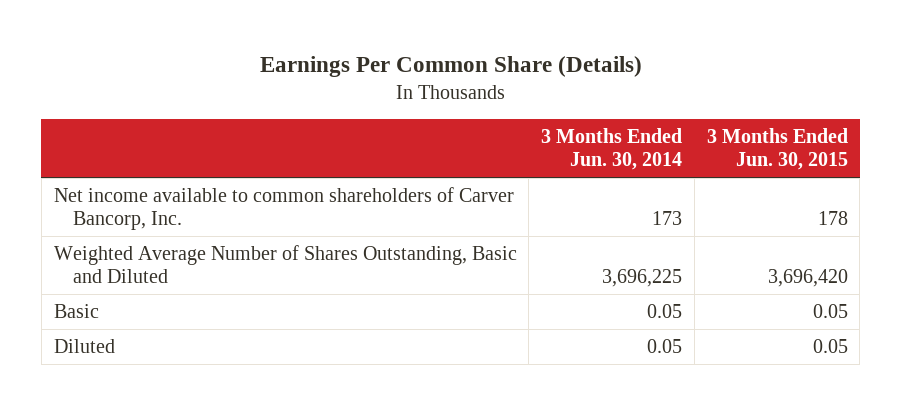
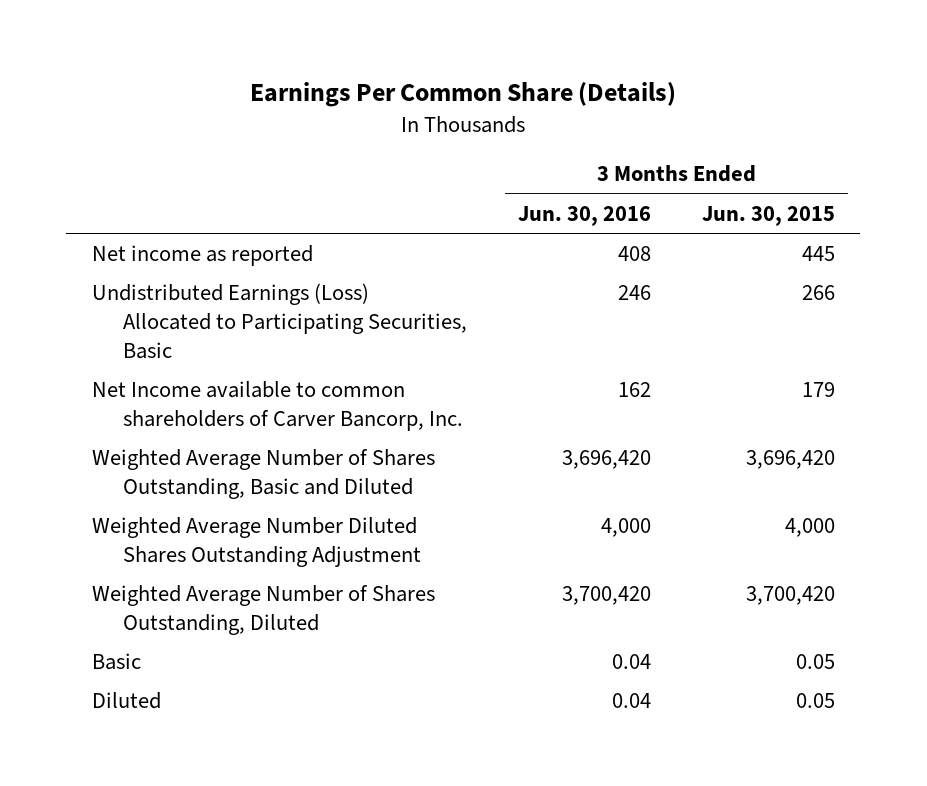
[541,127,683,170] 3 Months Ended Jun. 30, 2014 -> none
none -> [518,205,652,226] Jun. 30, 2016
none -> [91,245,313,267] Net income as reported
none -> [91,283,468,359] Undistributed Earnings (Loss) Allocated to Participating Securities, Basic
[53,187,514,230] Net income available to common shareholders of Carver Bancorp, Inc. -> [91,381,464,431] Net Income available to common shareholders of Carver Bancorp, Inc.
[817,210,848,225] 178 -> [801,382,835,398] 179
none -> [91,517,422,567] Weighted Average Number Diluted Shares Outstanding Adjustment
none -> [91,585,435,635] Weighted Average Number of Shares Outstanding, Diluted

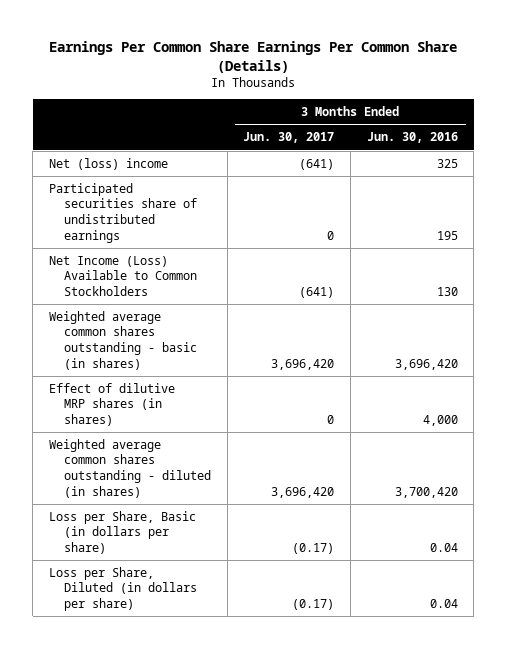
[250,82,677,108] Earnings Per Common Share (Details) -> [49,40,458,73] Earnings Per Common Share Earnings Per Common Share (Details)
[701,205,835,226] Jun. 30, 2015 -> none
none -> [243,132,335,144] Jun. 30, 2017
[91,245,313,267] Net income as reported -> none
[91,381,464,431] Net Income available to common shareholders of Carver Bancorp, Inc. -> none
none -> [48,157,168,170] Net (loss) income
[91,283,468,359] Undistributed Earnings (Loss) Allocated to Participating Securities, Basic -> [48,182,197,243] Participated securities share of undistributed earnings
[618,285,652,301] 246 -> [436,230,458,240] 195
none -> [48,255,197,297] Net Income (Loss) Available to Common Stockholders
[91,449,435,499] Weighted Average Number of Shares Outstanding, Basic and Diluted -> [48,310,197,370] Weighted average common shares outstanding - basic (in shares)
[91,517,422,567] Weighted Average Number Diluted Shares Outstanding Adjustment -> [48,382,175,427] Effect of dilutive MRP shares (in shares)
[91,585,435,635] Weighted Average Number of Shares Outstanding, Diluted -> [48,438,211,498] Weighted average common shares outstanding - diluted (in shares)
[91,653,141,671] Basic -> [48,510,196,555] Loss per Share, Basic (in dollars per share)
[91,692,161,710] Diluted -> [48,566,197,612] Loss per Share, Diluted (in dollars per share)

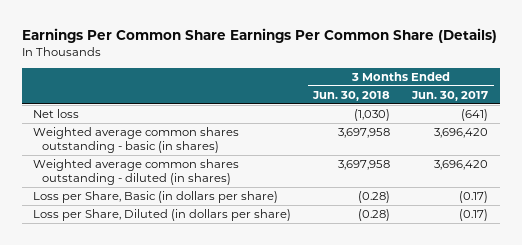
[366,132,458,144] Jun. 30, 2016 -> none
none -> [312,90,391,101] Jun. 30, 2018
[48,182,197,243] Participated securities share of undistributed earnings -> none
[48,255,197,297] Net Income (Loss) Available to Common Stockholders -> none
[48,157,168,170] Net (loss) income -> [33,109,80,119] Net loss
[48,382,175,427] Effect of dilutive MRP shares (in shares) -> none

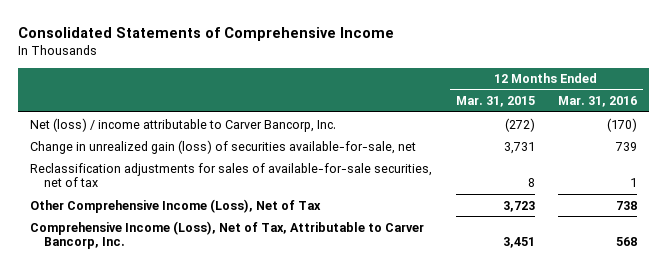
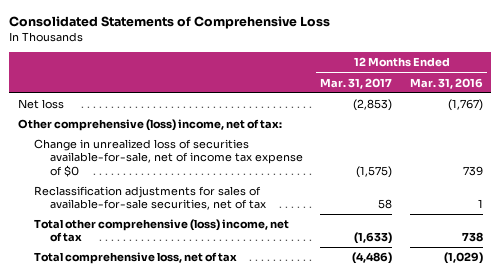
[18,26,395,41] Consolidated Statements of Comprehensive Income -> [9,16,331,30] Consolidated Statements of Comprehensive Loss
[455,96,535,108] Mar. 31, 2015 -> none
none -> [320,77,393,89] Mar. 31, 2017
[30,117,337,132] Net (loss) / income attributable to Carver Bancorp, Inc. -> none
none -> [18,99,65,110] Net loss
none -> [18,119,283,132] Other comprehensive (loss) income, net of tax:
[30,139,417,154] Change in unrealized gain (loss) of securities available-for-sale, net -> [34,139,304,177] Change in unrealized loss of securities available-for-sale, net of income tax expense of $0
[30,198,322,213] Other Comprehensive Income (Loss), Net of Tax -> [34,219,290,243] Total other comprehensive (loss) income, net of tax
[30,220,425,250] Comprehensive Income (Loss), Net of Tax, Attributable to Carver Bancorp, Inc. -> [34,252,238,265] Total comprehensive loss, net of tax
[615,237,637,247] 568 -> [443,252,483,265] (1,029)

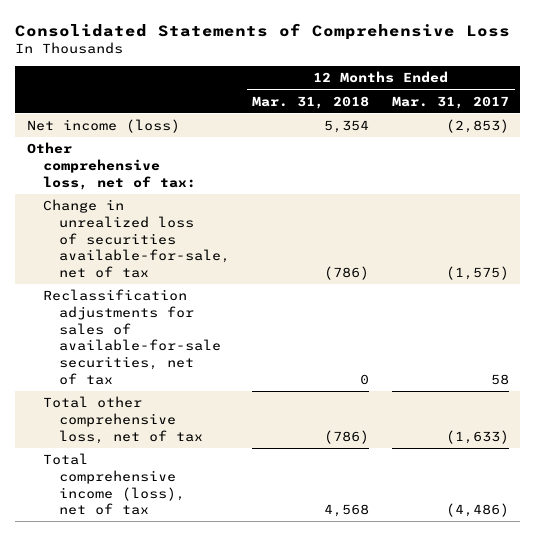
[409,77,483,89] Mar. 31, 2016 -> none
none -> [252,95,370,109] Mar. 31, 2018
[18,99,65,110] Net loss -> [26,119,180,134] Net income (loss)
[18,119,283,132] Other comprehensive (loss) income, net of tax: -> [26,142,196,190] Other comprehensive loss, net of tax:
[34,139,304,177] Change in unrealized loss of securities available-for-sale, net of income tax expense of $0 -> [42,199,230,279] Change in unrealized loss of securities available-for-sale, net of tax
[34,219,290,243] Total other comprehensive (loss) income, net of tax -> [42,396,203,444] Total other comprehensive loss, net of tax
[34,252,238,265] Total comprehensive loss, net of tax -> [42,453,185,516] Total comprehensive income (loss), net of tax

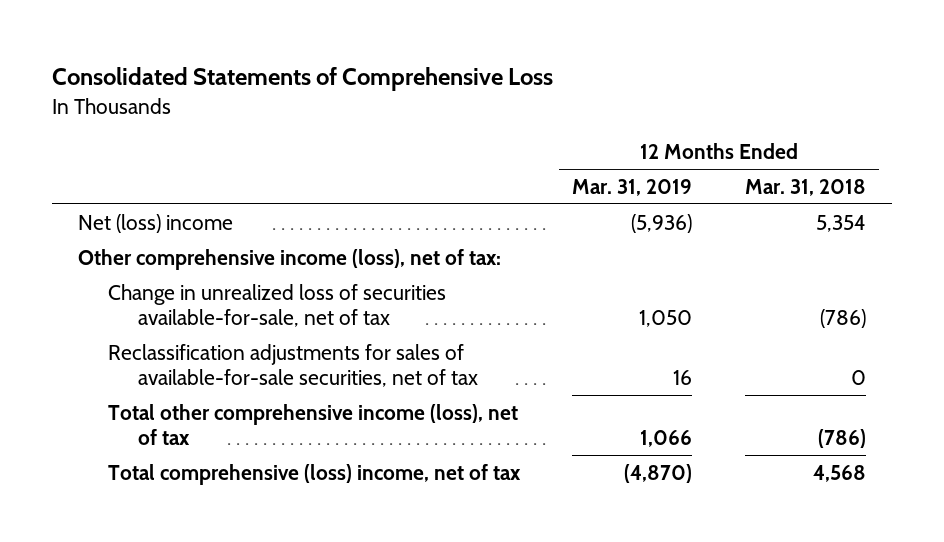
[392,95,510,109] Mar. 31, 2017 -> none
none -> [572,178,693,196] Mar. 31, 2019
[26,119,180,134] Net income (loss) -> [78,213,234,233] Net (loss) income
[26,142,196,190] Other comprehensive loss, net of tax: -> [78,248,502,270] Other comprehensive income (loss), net of tax:
[42,396,203,444] Total other comprehensive loss, net of tax -> [108,403,519,446] Total other comprehensive income (loss), net of tax
[42,453,185,516] Total comprehensive income (loss), net of tax -> [108,463,522,485] Total comprehensive (loss) income, net of tax

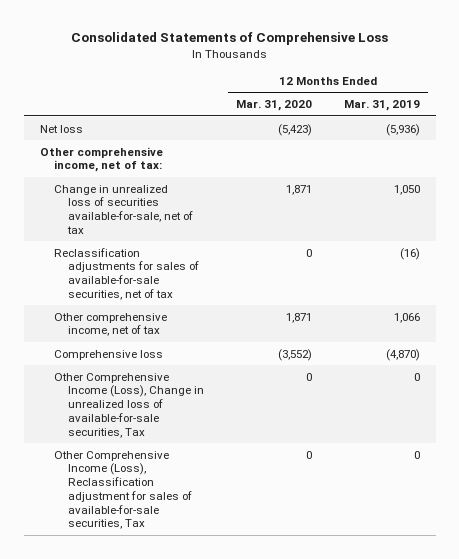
[744,178,866,196] Mar. 31, 2018 -> none
none -> [235,100,312,112] Mar. 31, 2020
[78,213,234,233] Net (loss) income -> [39,124,83,133] Net loss
[78,248,502,270] Other comprehensive income (loss), net of tax: -> [39,146,163,173] Other comprehensive income, net of tax:
[673,370,693,386] 16 -> [399,247,420,260] (16)
[108,403,519,446] Total other comprehensive income (loss), net of tax -> [53,312,167,337] Other comprehensive income, net of tax
[108,463,522,485] Total comprehensive (loss) income, net of tax -> [53,349,163,360] Comprehensive loss
none -> [53,372,204,438] Other Comprehensive Income (Loss), Change in unrealized loss of available-for-sale securities, Tax
none -> [53,450,192,530] Other Comprehensive Income (Loss), Reclassification adjustment for sales of available-for-sale securities, Tax

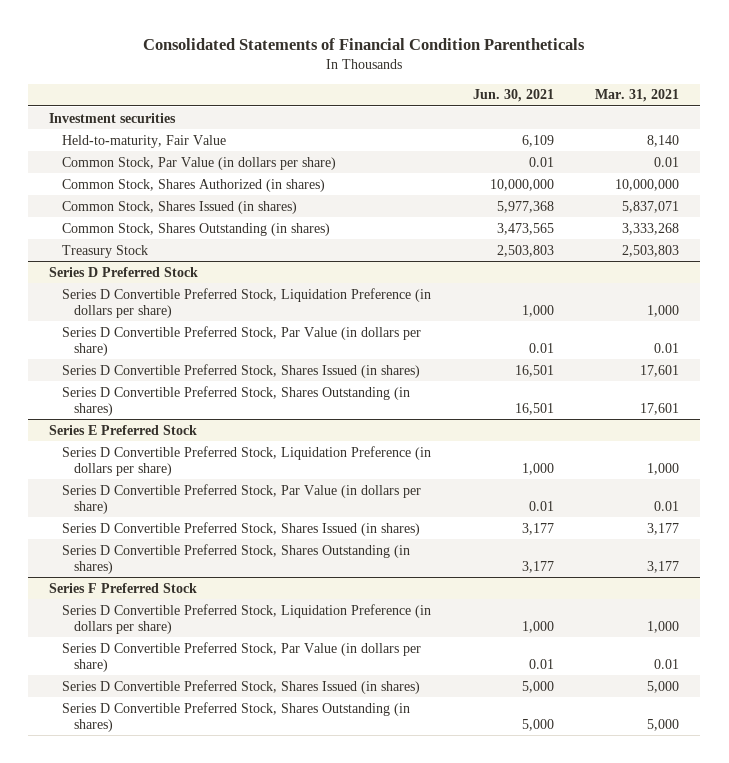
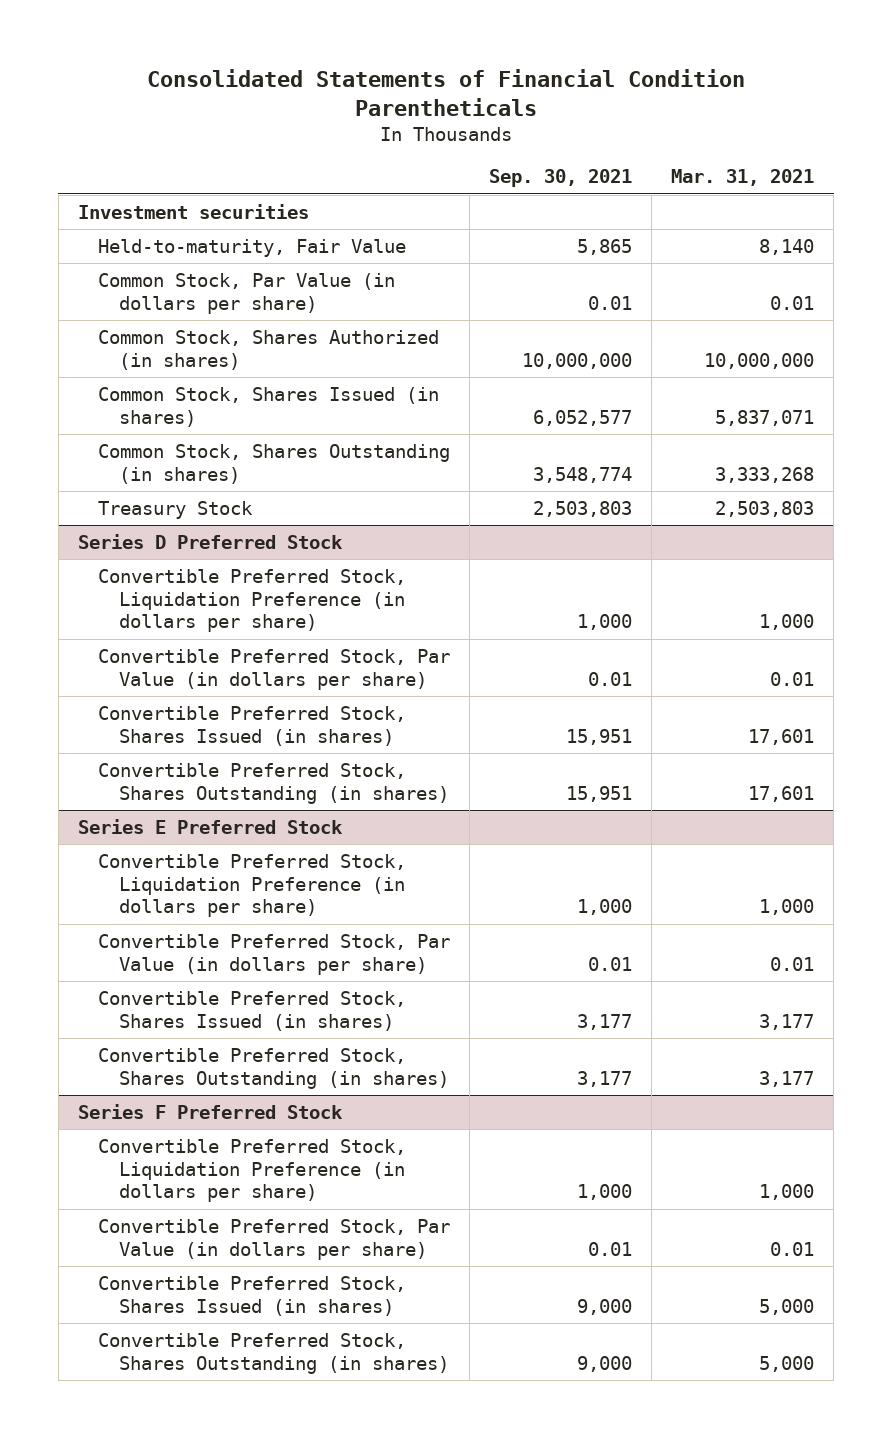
[472,89,554,103] Jun. 30, 2021 -> none
none -> [489,169,633,188] Sep. 30, 2021
[61,287,431,319] Series D Convertible Preferred Stock, Liquidation Preference (in dollars per share) -> [98,568,407,633] Convertible Preferred Stock, Liquidation Preference (in dollars per share)
[61,325,421,357] Series D Convertible Preferred Stock, Par Value (in dollars per share) -> [98,648,451,690] Convertible Preferred Stock, Par Value (in dollars per share)
[61,363,420,378] Series D Convertible Preferred Stock, Shares Issued (in shares) -> [98,705,407,746] Convertible Preferred Stock, Shares Issued (in shares)
[61,385,410,417] Series D Convertible Preferred Stock, Shares Outstanding (in shares) -> [98,762,449,804] Convertible Preferred Stock, Shares Outstanding (in shares)
[61,445,431,477] Series D Convertible Preferred Stock, Liquidation Preference (in dollars per share) -> [98,853,407,918] Convertible Preferred Stock, Liquidation Preference (in dollars per share)
[61,483,421,515] Series D Convertible Preferred Stock, Par Value (in dollars per share) -> [98,933,451,975] Convertible Preferred Stock, Par Value (in dollars per share)
[61,521,420,536] Series D Convertible Preferred Stock, Shares Issued (in shares) -> [98,990,407,1031] Convertible Preferred Stock, Shares Issued (in shares)
[61,543,410,575] Series D Convertible Preferred Stock, Shares Outstanding (in shares) -> [98,1047,449,1089] Convertible Preferred Stock, Shares Outstanding (in shares)
[61,603,431,635] Series D Convertible Preferred Stock, Liquidation Preference (in dollars per share) -> [98,1138,407,1203] Convertible Preferred Stock, Liquidation Preference (in dollars per share)
[61,641,421,673] Series D Convertible Preferred Stock, Par Value (in dollars per share) -> [98,1218,451,1260] Convertible Preferred Stock, Par Value (in dollars per share)
[61,679,420,694] Series D Convertible Preferred Stock, Shares Issued (in shares) -> [98,1275,407,1316] Convertible Preferred Stock, Shares Issued (in shares)
[61,701,410,733] Series D Convertible Preferred Stock, Shares Outstanding (in shares) -> [98,1332,449,1374] Convertible Preferred Stock, Shares Outstanding (in shares)

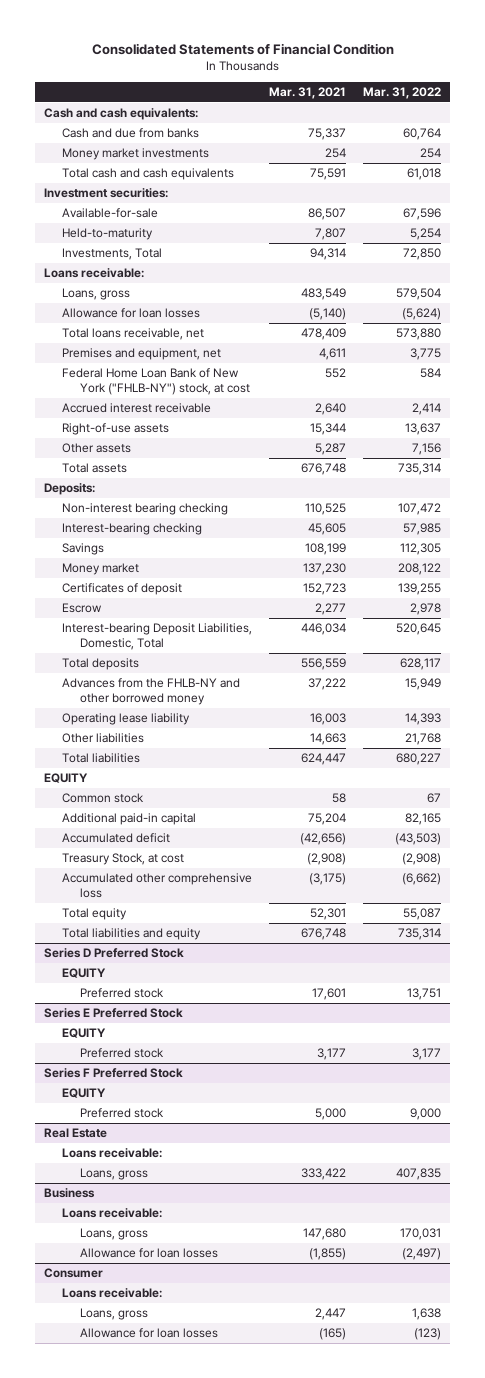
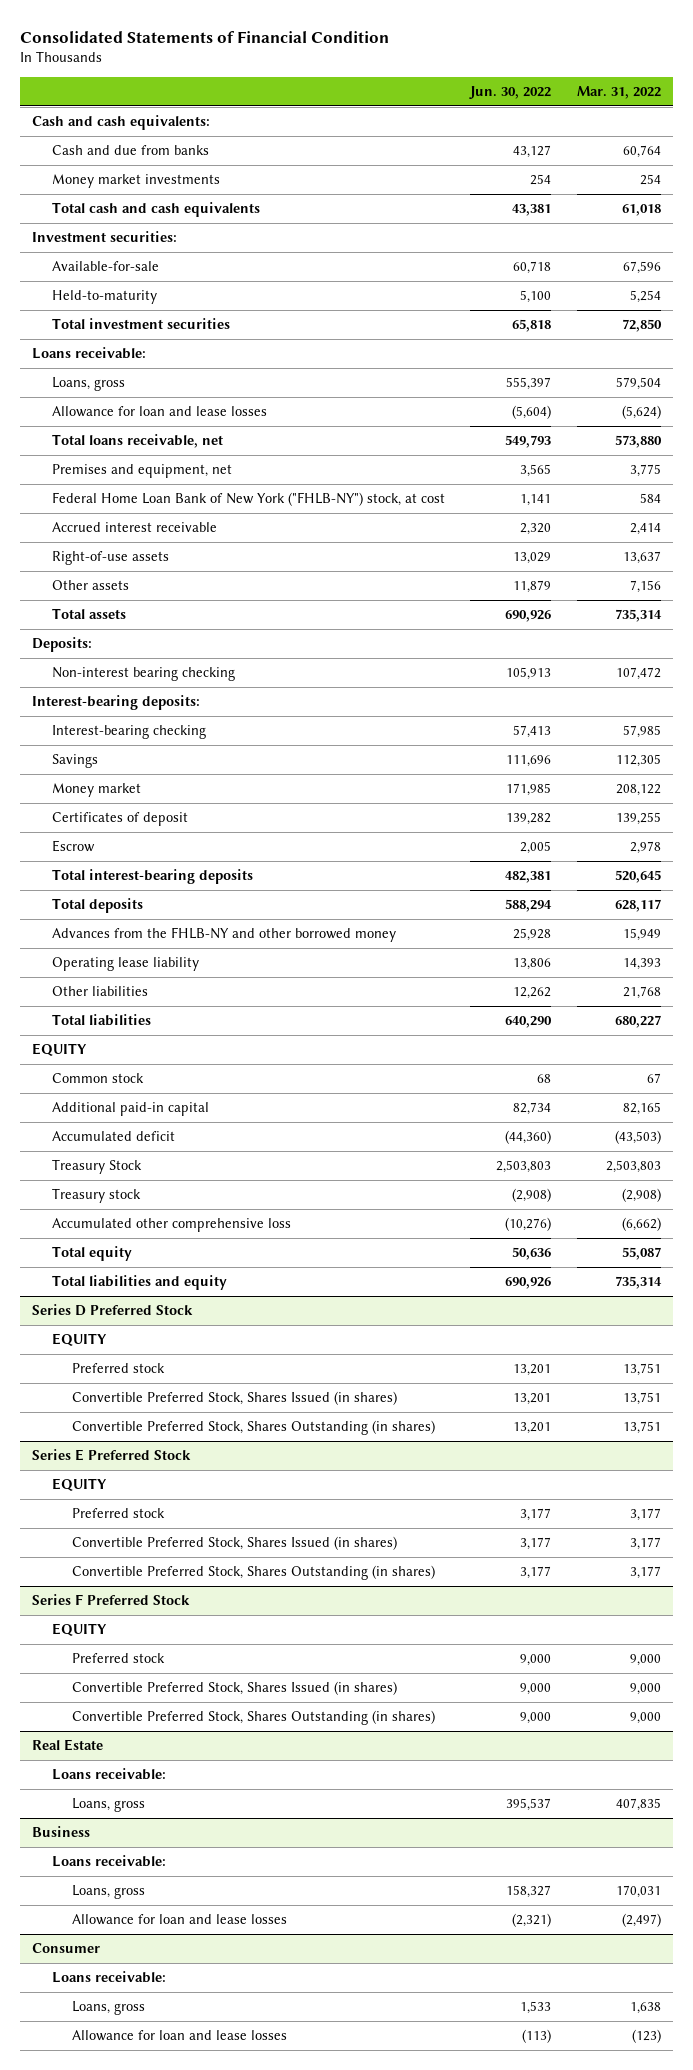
[269,86,347,99] Mar. 31, 2021 -> none
none -> [469,86,552,100] Jun. 30, 2022
[62,248,163,261] Investments, Total -> [51,318,230,330] Total investment securities
[62,308,201,319] Allowance for loan losses -> [51,406,267,418] Allowance for loan and lease losses
none -> [32,695,201,711] Interest-bearing deposits:
[62,623,253,650] Interest-bearing Deposit Liabilities, Domestic, Total -> [51,869,253,885] Total interest-bearing deposits
none -> [51,1159,142,1175] Treasury Stock
[62,853,185,866] Treasury Stock, at cost -> [51,1188,141,1204] Treasury stock
none -> [71,1391,397,1406] Convertible Preferred Stock, Shares Issued (in shares)
none -> [71,1420,435,1436] Convertible Preferred Stock, Shares Outstanding (in shares)
none -> [71,1536,397,1551] Convertible Preferred Stock, Shares Issued (in shares)
none -> [71,1565,435,1581] Convertible Preferred Stock, Shares Outstanding (in shares)
none -> [71,1681,397,1696] Convertible Preferred Stock, Shares Issued (in shares)
none -> [71,1710,435,1726] Convertible Preferred Stock, Shares Outstanding (in shares)
[80,1248,219,1259] Allowance for loan losses -> [71,1914,287,1926] Allowance for loan and lease losses
[80,1328,219,1339] Allowance for loan losses -> [71,2030,287,2042] Allowance for loan and lease losses

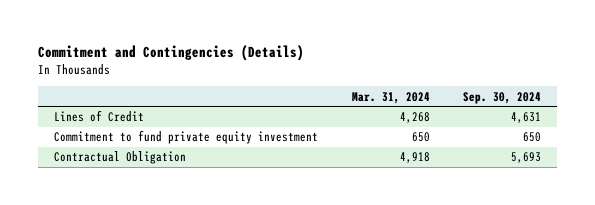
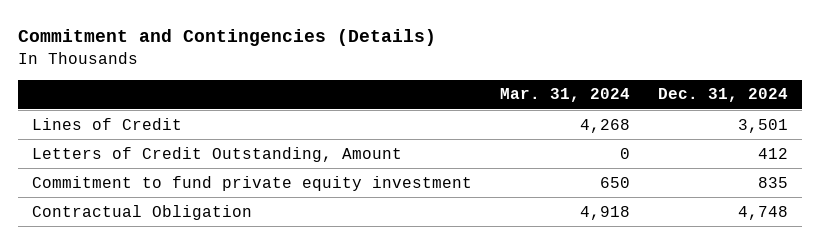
[462,91,541,104] Sep. 30, 2024 -> none
none -> [657,88,788,103] Dec. 31, 2024
none -> [31,146,402,162] Letters of Credit Outstanding, Amount

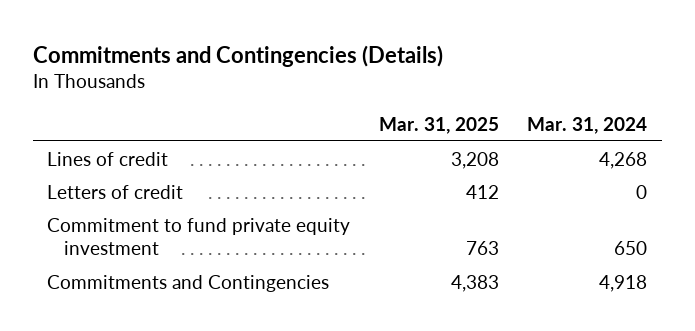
[17,29,436,47] Commitment and Contingencies (Details) -> [33,44,444,67] Commitments and Contingencies (Details)
[657,88,788,103] Dec. 31, 2024 -> none
none -> [378,116,499,134] Mar. 31, 2025
[31,117,182,130] Lines of Credit -> [47,151,169,166] Lines of credit
[31,146,402,162] Letters of Credit Outstanding, Amount -> [47,184,184,199] Letters of credit
[31,204,252,220] Contractual Obligation -> [47,274,330,292] Commitments and Contingencies

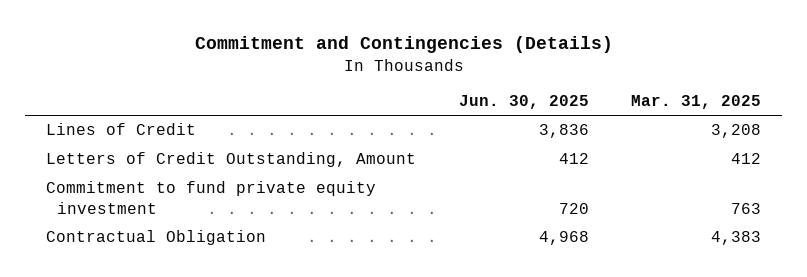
[33,44,444,67] Commitments and Contingencies (Details) -> [194,36,613,54] Commitment and Contingencies (Details)
[527,116,648,134] Mar. 31, 2024 -> none
none -> [458,94,589,109] Jun. 30, 2025
[47,151,169,166] Lines of credit -> [46,123,197,136] Lines of Credit
[47,184,184,199] Letters of credit -> [46,152,417,168] Letters of Credit Outstanding, Amount
[47,274,330,292] Commitments and Contingencies -> [46,230,267,246] Contractual Obligation

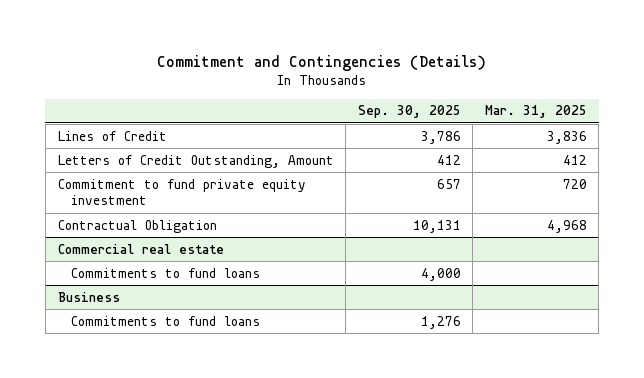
[458,94,589,109] Jun. 30, 2025 -> none
none -> [357,105,461,119] Sep. 30, 2025
[711,124,762,139] 3,208 -> [546,130,587,144] 3,836
[731,202,762,214] 763 -> [562,178,587,189] 720
[711,231,762,246] 4,383 -> [546,219,587,233] 4,968
none -> [57,243,224,254] Commercial real estate
none -> [71,267,261,278] Commitments to fund loans
none -> [57,291,120,302] Business
none -> [71,315,261,326] Commitments to fund loans

